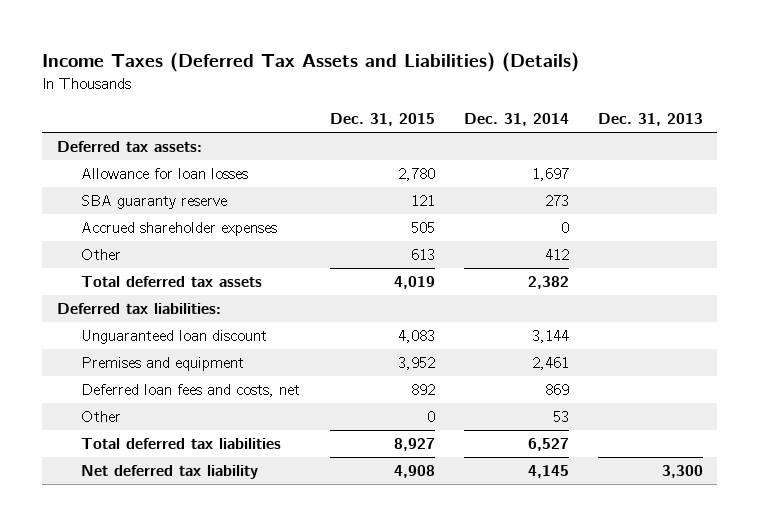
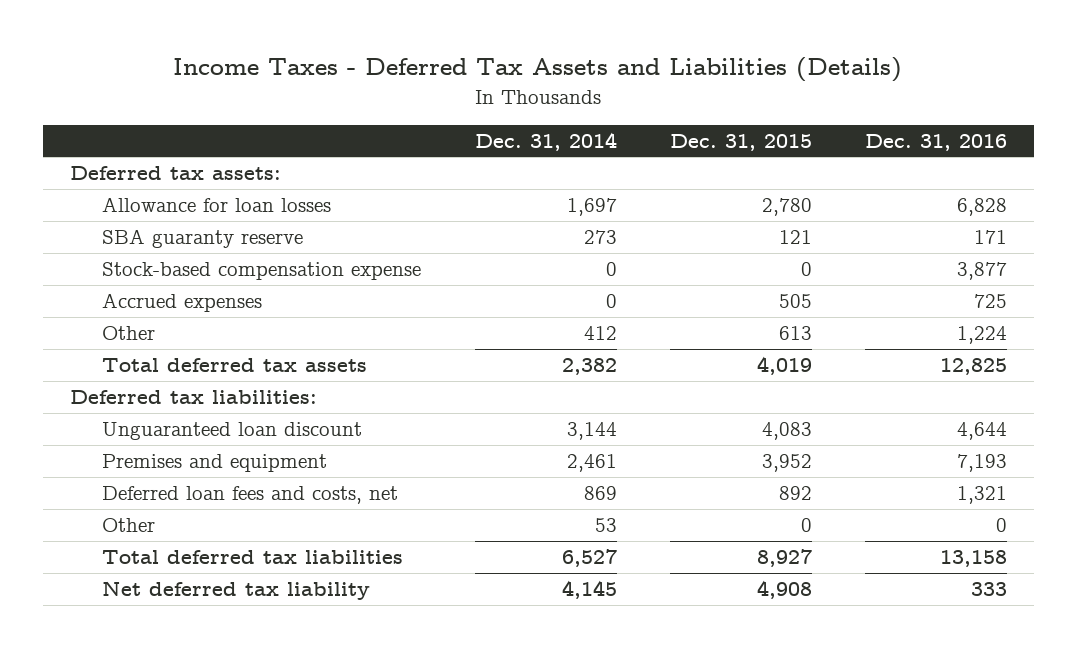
[42,52,580,73] Income Taxes (Deferred Tax Assets and Liabilities) (Details) -> [173,57,903,83] Income Taxes - Deferred Tax Assets and Liabilities (Details)
[597,113,703,127] Dec. 31, 2013 -> none
none -> [865,133,1008,151] Dec. 31, 2016
none -> [102,262,422,281] Stock-based compensation expense
[81,222,278,237] Accrued shareholder expenses -> [102,293,263,313] Accrued expenses

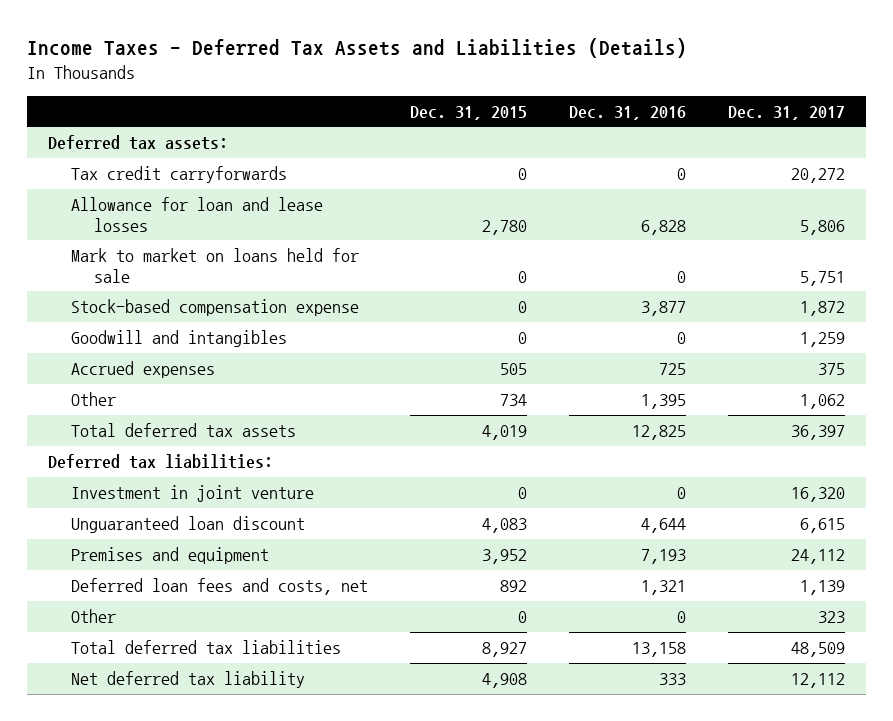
[474,131,617,151] Dec. 31, 2014 -> none
none -> [728,105,846,120] Dec. 31, 2017
[102,229,304,249] SBA guaranty reserve -> none
none -> [71,165,288,183] Tax credit carryforwards
[102,197,332,213] Allowance for loan losses -> [71,196,324,232] Allowance for loan and lease losses
none -> [71,247,360,283] Mark to market on loans held for sale
none -> [71,329,288,347] Goodwill and intangibles
[778,326,812,341] 613 -> [500,393,528,406] 734
[957,326,1008,345] 1,224 -> [641,393,687,409] 1,395
none -> [71,484,315,502] Investment in joint venture

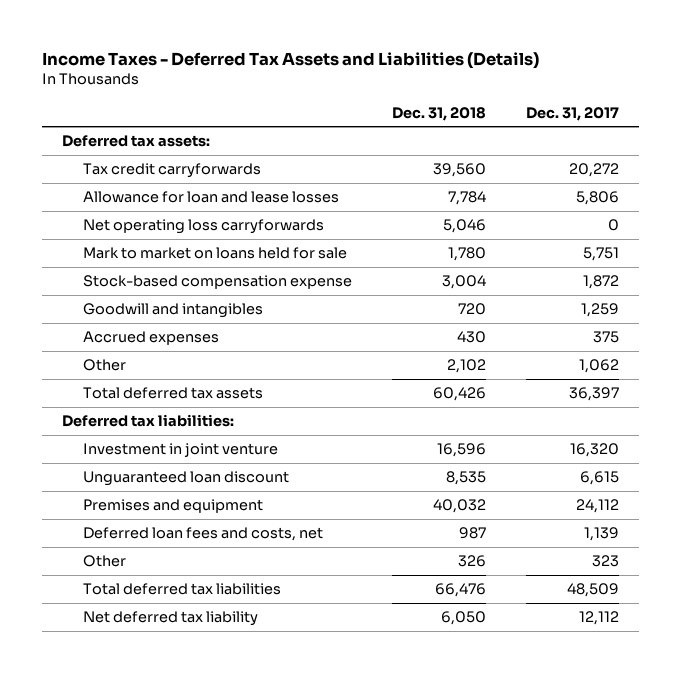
[410,105,528,120] Dec. 31, 2015 -> none
[569,105,687,120] Dec. 31, 2016 -> none
none -> [392,106,487,121] Dec. 31, 2018
none -> [83,219,325,235] Net operating loss carryforwards

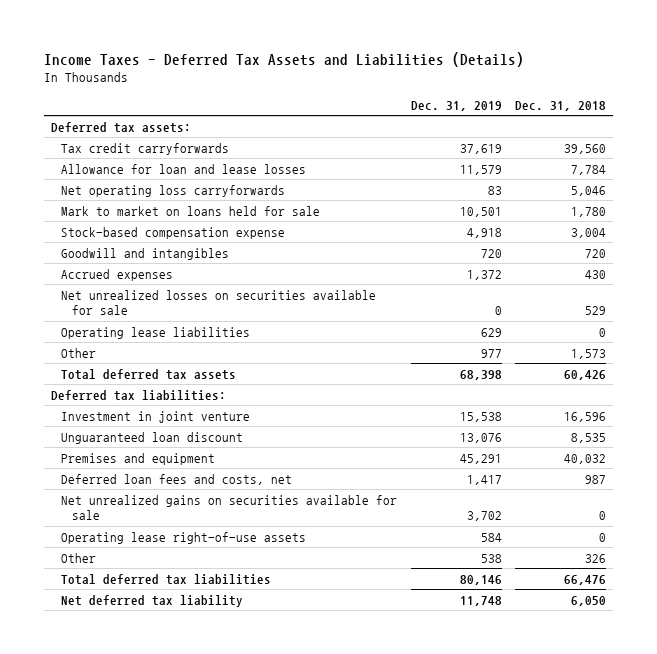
[526,106,620,121] Dec. 31, 2017 -> none
none -> [410,100,502,111] Dec. 31, 2019
none -> [61,289,377,316] Net unrealized losses on securities available for sale
none -> [61,326,251,339] Operating lease liabilities
[447,359,487,374] 2,102 -> [571,348,607,359] 1,573
none -> [61,494,398,521] Net unrealized gains on securities available for sale
none -> [61,531,307,544] Operating lease right-of-use assets

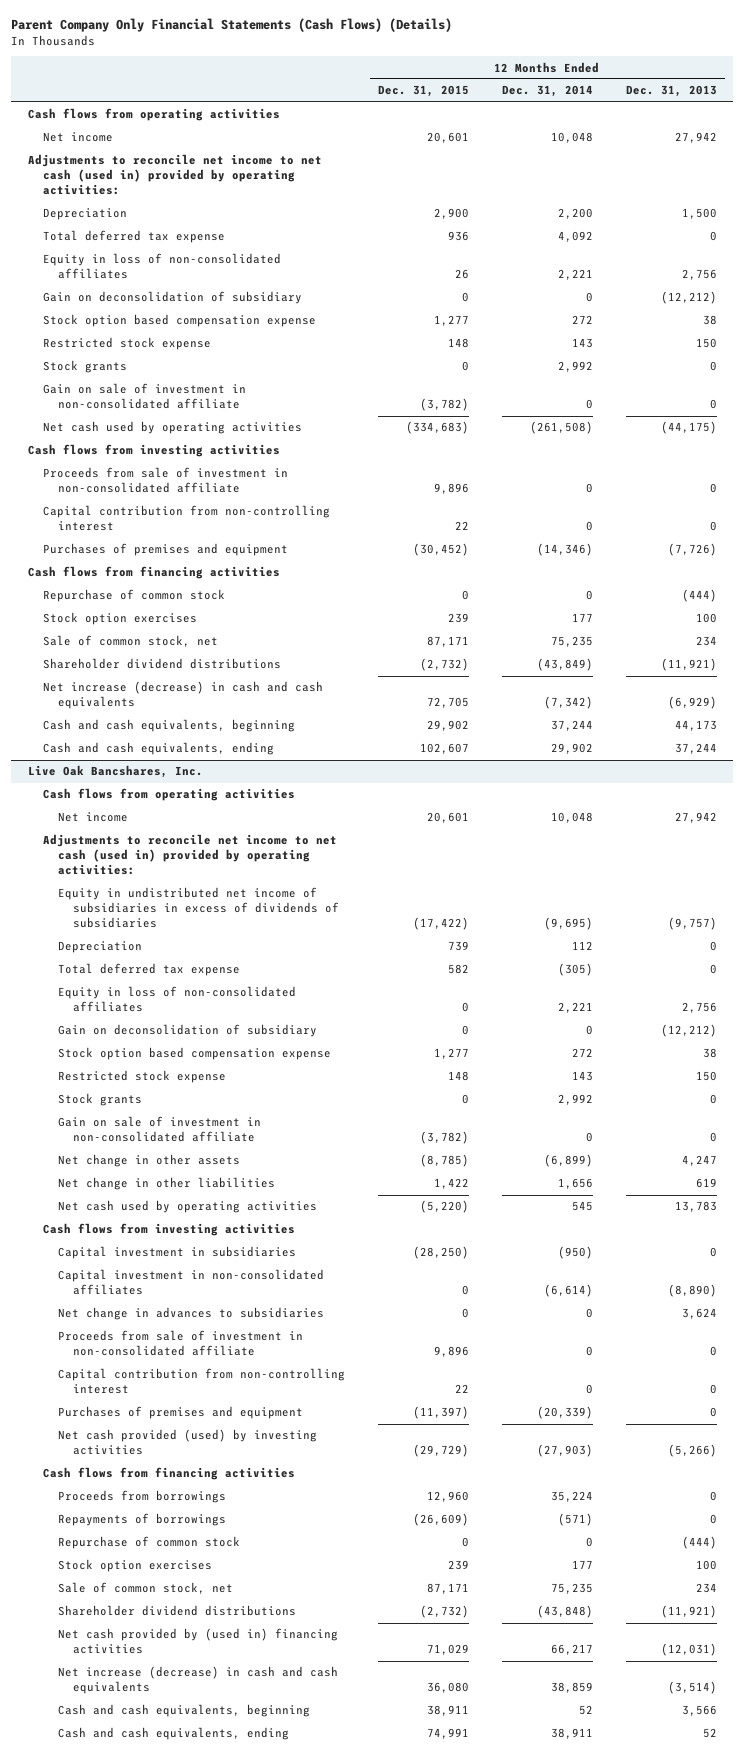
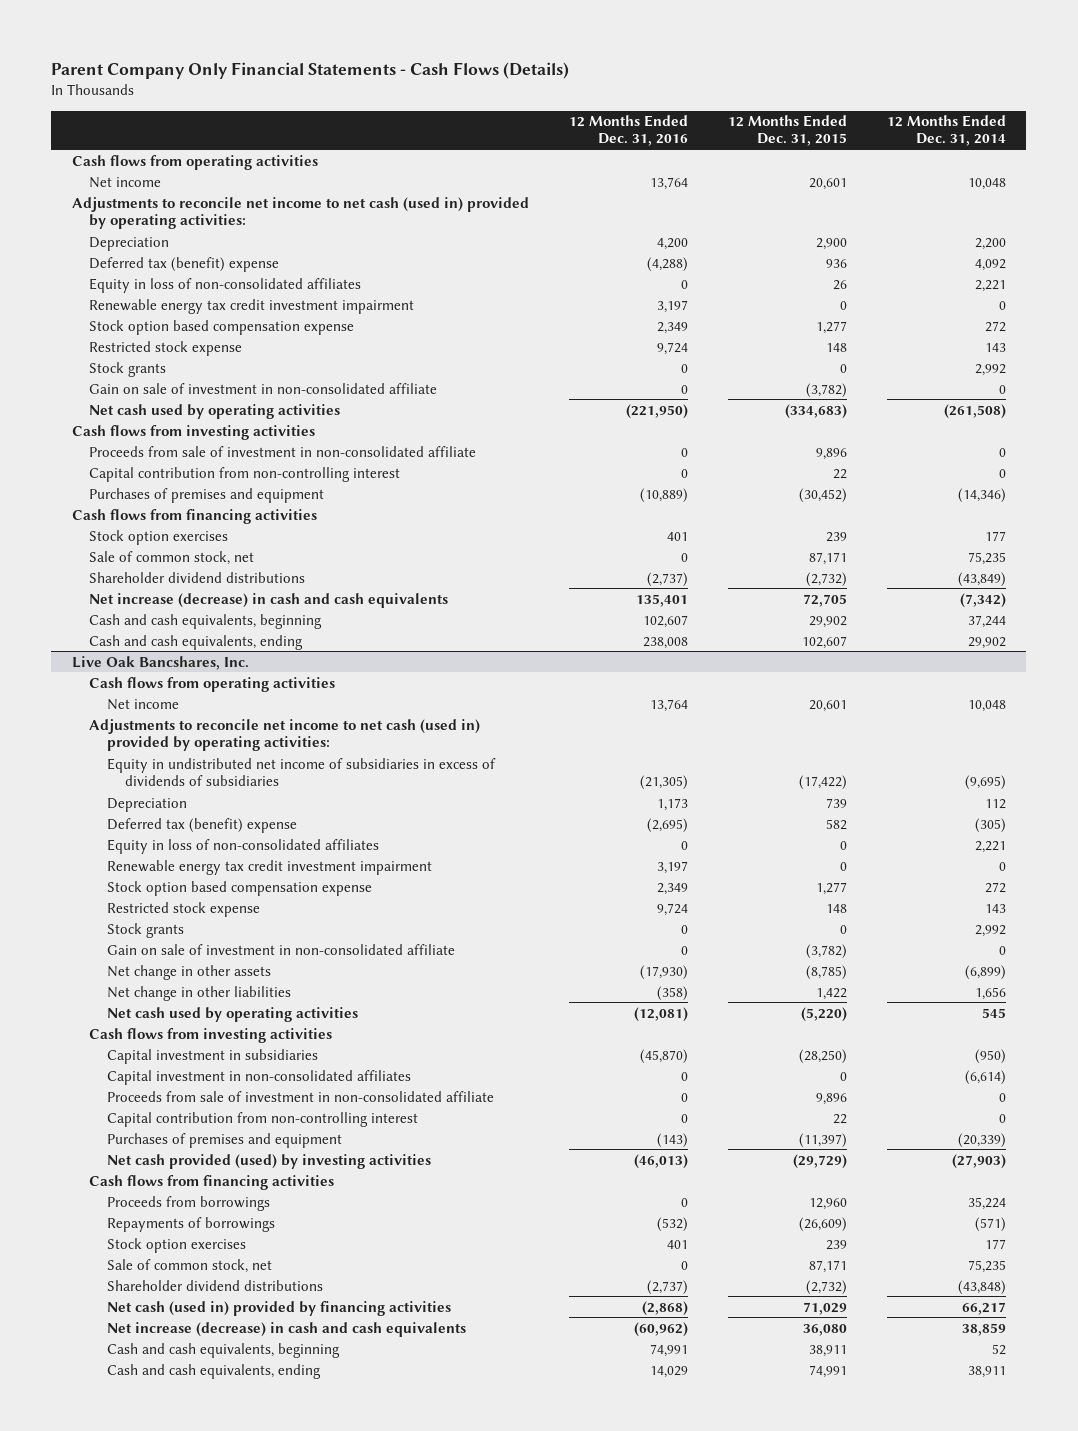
[11,18,453,33] Parent Company Only Financial Statements (Cash Flows) (Details) -> [51,61,570,79] Parent Company Only Financial Statements - Cash Flows (Details)
[625,85,717,98] Dec. 31, 2013 -> none
none -> [568,115,688,147] 12 Months Ended Dec. 31, 2016
[42,230,225,244] Total deferred tax expense -> [89,256,280,272] Deferred tax (benefit) expense
[42,291,302,305] Gain on deconsolidation of subsidiary -> none
none -> [89,298,415,314] Renewable energy tax credit investment impairment
[42,589,225,603] Repurchase of common stock -> none
[57,963,240,977] Total deferred tax expense -> [107,817,298,833] Deferred tax (benefit) expense
[57,1024,317,1038] Gain on deconsolidation of subsidiary -> none
none -> [107,859,433,875] Renewable energy tax credit investment impairment
[57,1307,324,1321] Net change in advances to subsidiaries -> none
[57,1536,240,1550] Repurchase of common stock -> none
[57,1628,338,1655] Net cash provided by (used in) financing activities -> [107,1300,452,1316] Net cash (used in) provided by financing activities

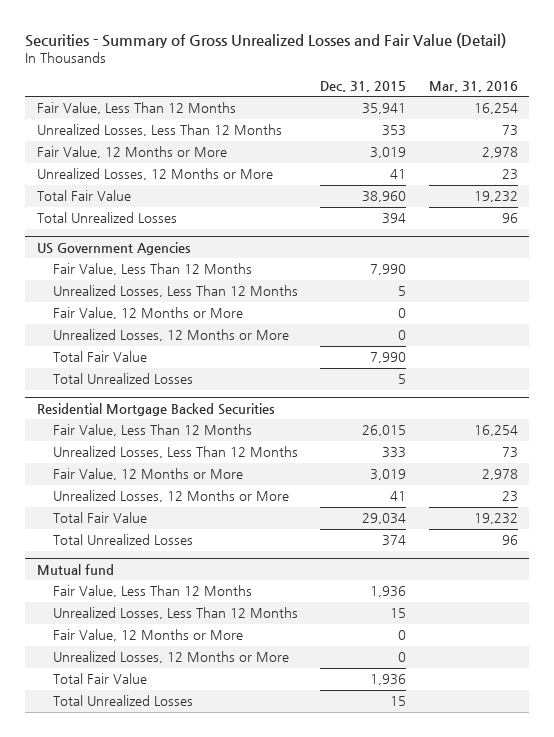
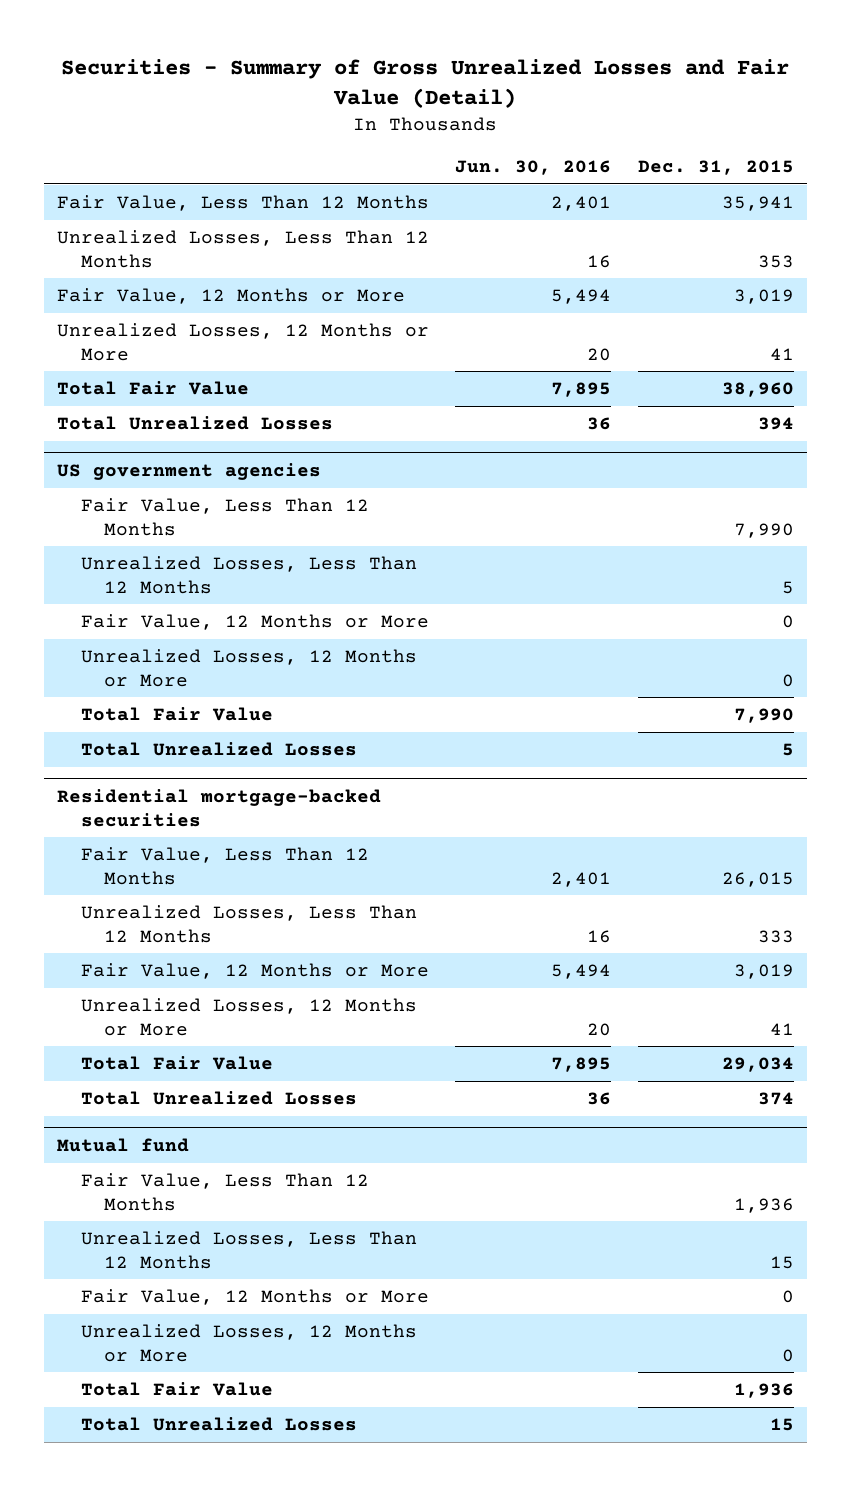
[428,81,518,93] Mar. 31, 2016 -> none
none -> [455,160,612,176] Jun. 30, 2016
[36,241,191,255] US Government Agencies -> [56,462,321,480] US government agencies
[36,402,275,416] Residential Mortgage Backed Securities -> [56,788,381,827] Residential mortgage-backed securities

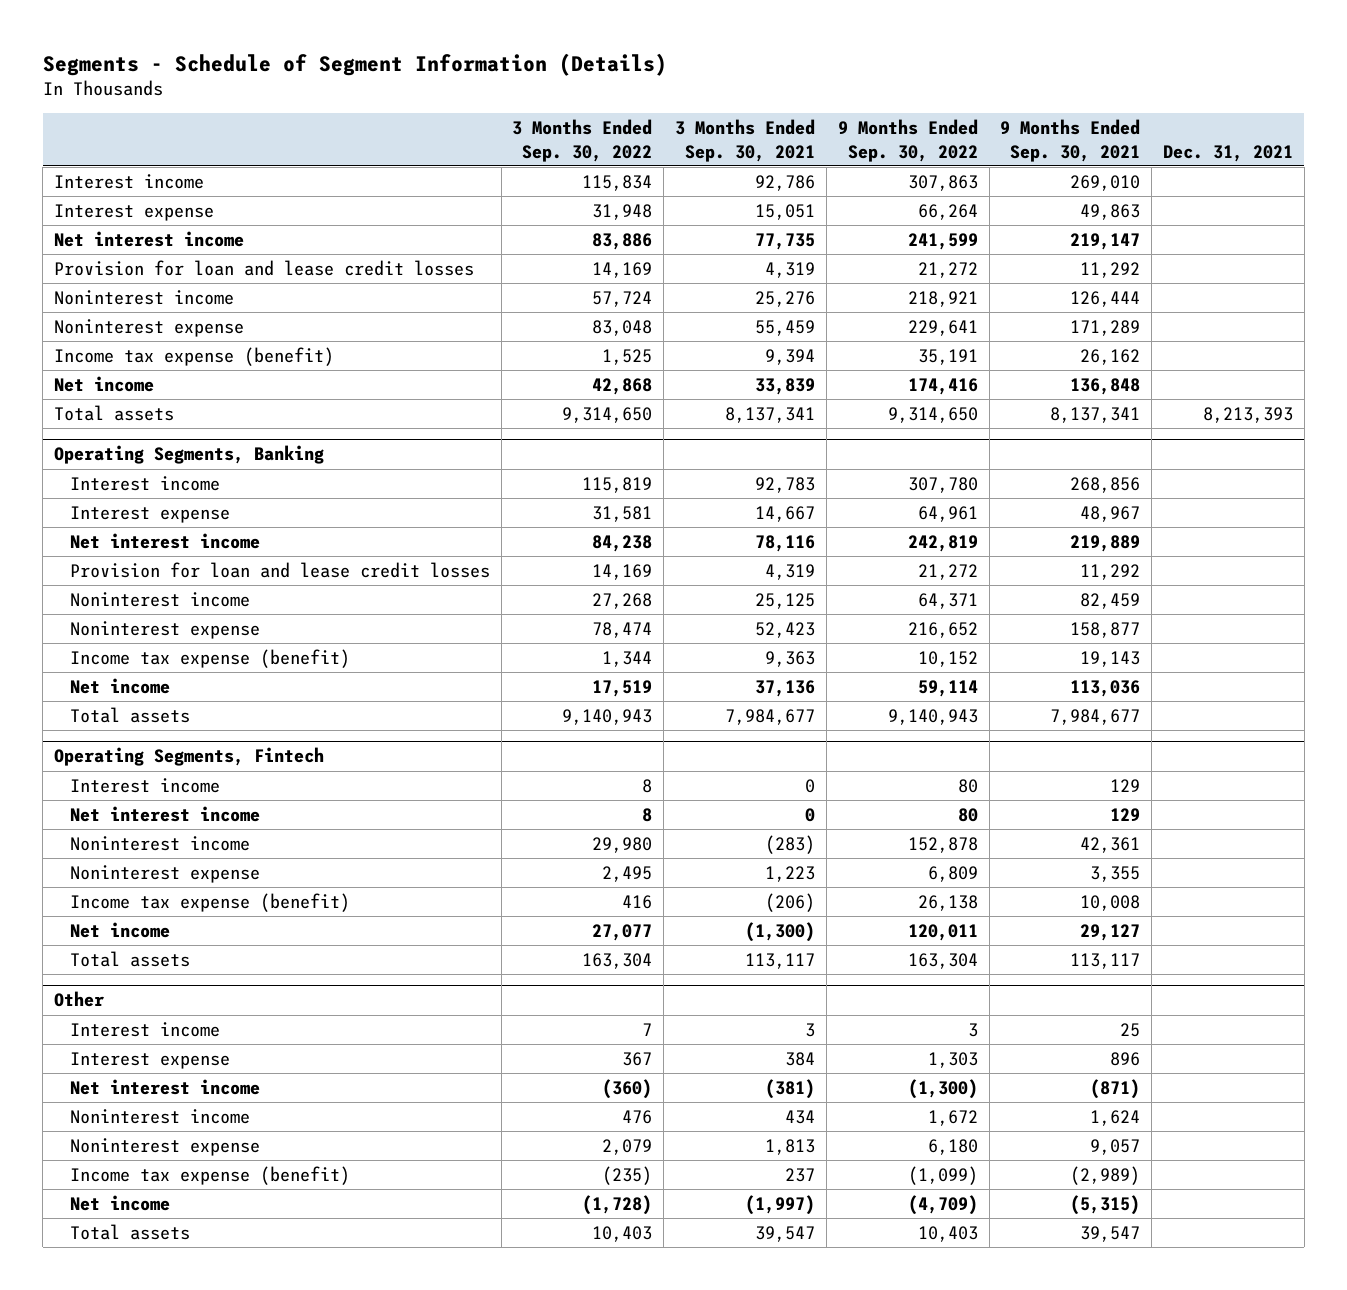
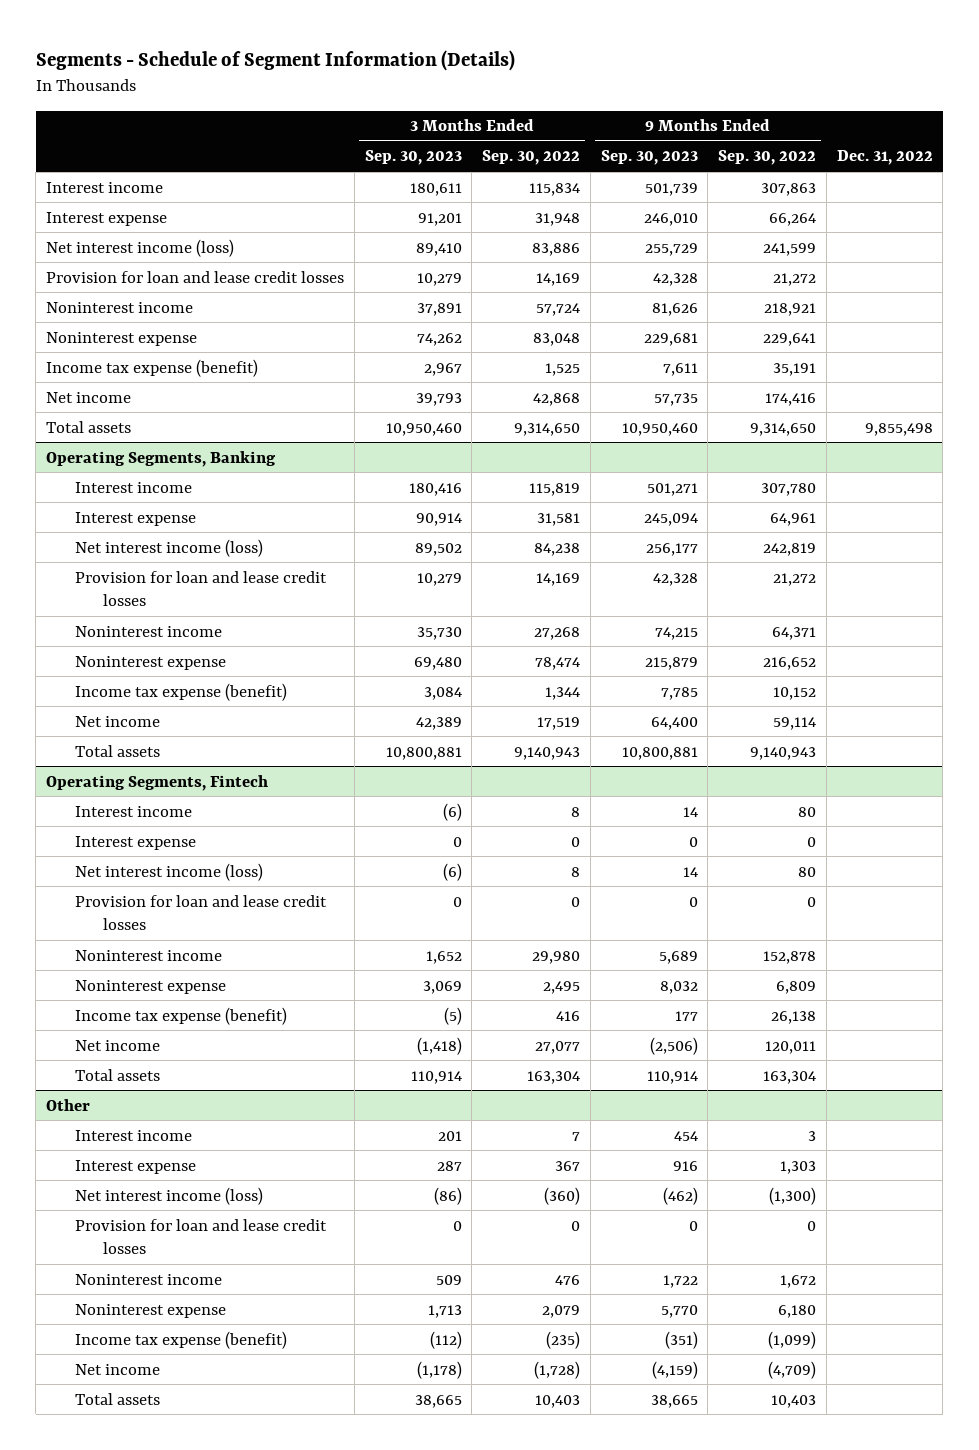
[675,119,816,162] 3 Months Ended Sep. 30, 2021 -> none
[1000,119,1141,162] 9 Months Ended Sep. 30, 2021 -> none
[1163,144,1294,162] Dec. 31, 2021 -> none
none -> [364,150,462,166] Sep. 30, 2023
none -> [600,150,698,166] Sep. 30, 2023
none -> [836,150,933,166] Dec. 31, 2022
[54,230,245,247] Net interest income -> [46,238,235,257] Net interest income (loss)
[69,532,260,549] Net interest income -> [74,538,263,557] Net interest income (loss)
none -> [74,835,196,850] Interest expense
[69,805,260,822] Net interest income -> [74,862,263,881] Net interest income (loss)
none -> [74,894,327,931] Provision for loan and lease credit losses
[69,1078,260,1095] Net interest income -> [74,1186,263,1205] Net interest income (loss)
none -> [74,1218,327,1255] Provision for loan and lease credit losses

